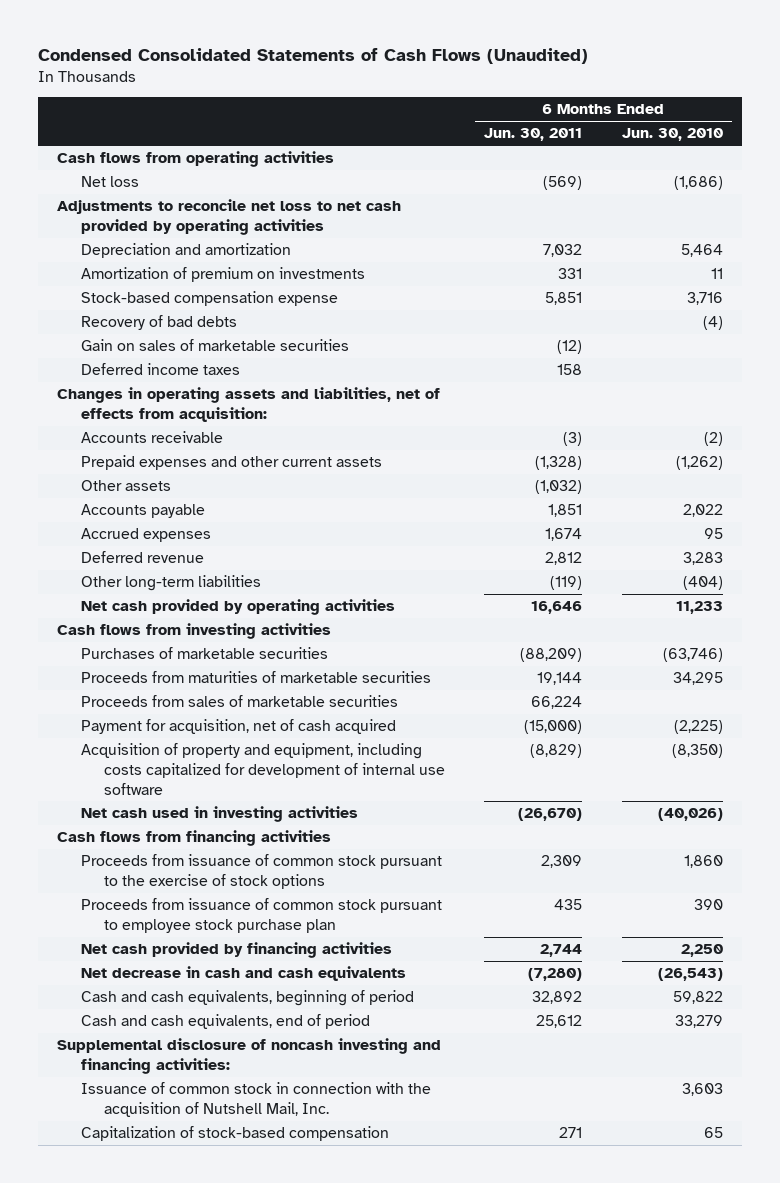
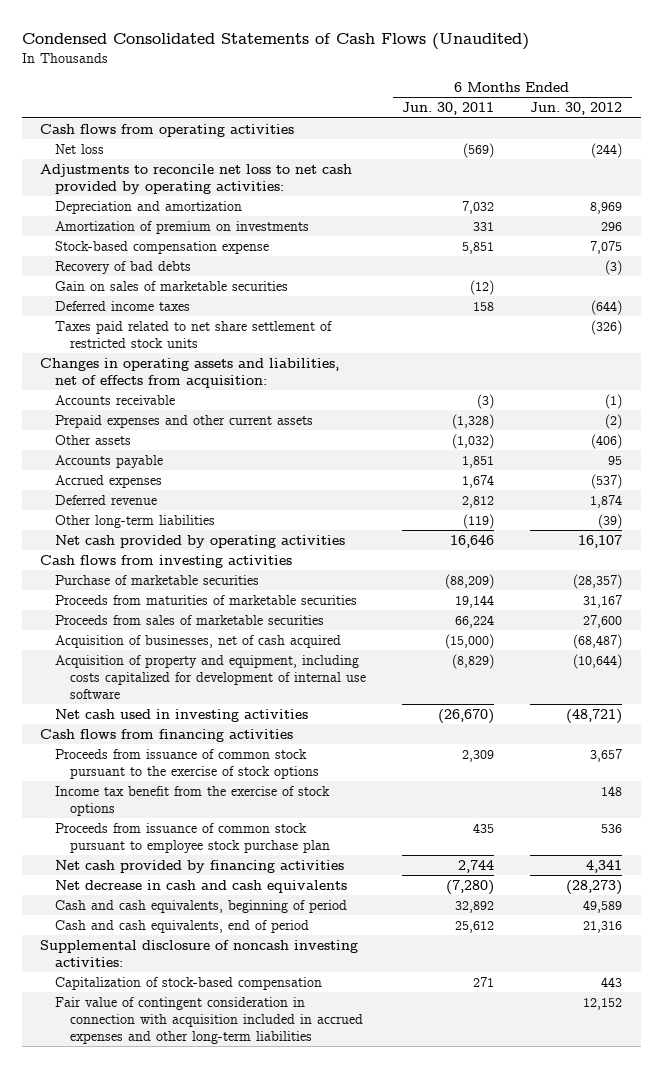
[621,128,723,142] Jun. 30, 2010 -> none
none -> [530,102,623,116] Jun. 30, 2012
[57,199,402,235] Adjustments to reconcile net loss to net cash provided by operating activities -> [40,163,353,194] Adjustments to reconcile net loss to net cash provided by operating activities:
none -> [55,320,333,348] Taxes paid related to net share settlement of restricted stock units
[80,647,328,660] Purchases of marketable securities -> [55,574,260,585] Purchase of marketable securities
[80,719,396,735] Payment for acquisition, net of cash acquired -> [55,634,342,648] Acquisition of businesses, net of cash acquired
none -> [55,785,331,816] Income tax benefit from the exercise of stock options
[80,1082,431,1117] Issuance of common stock in connection with the acquisition of Nutshell Mail, Inc. -> none
[57,1038,442,1074] Supplemental disclosure of noncash investing and financing activities: -> [40,939,359,967] Supplemental disclosure of noncash investing activities:
none -> [55,996,363,1044] Fair value of contingent consideration in connection with acquisition included in accrued expenses and other long-term liabilities

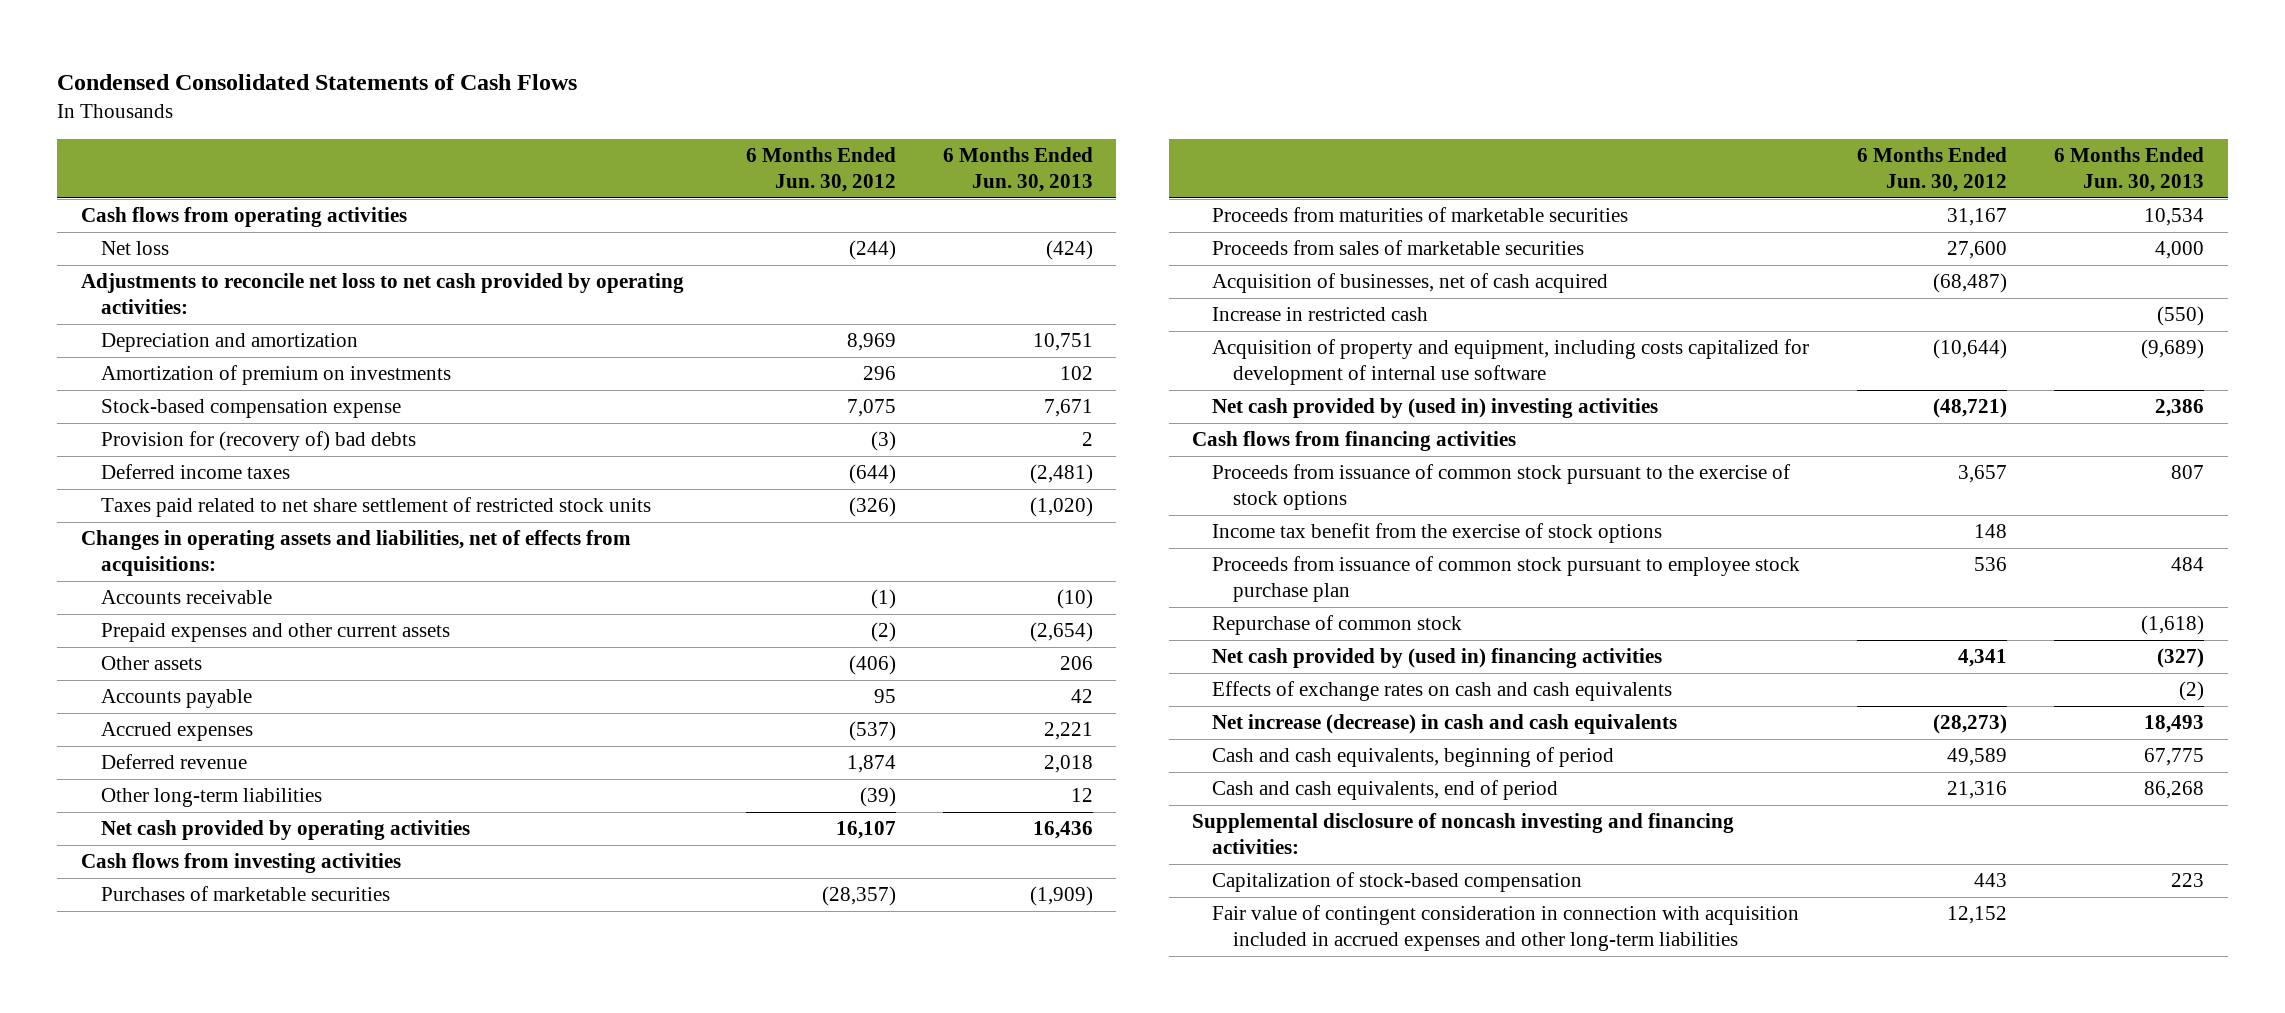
[22,33,530,51] Condensed Consolidated Statements of Cash Flows (Unaudited) -> [57,73,578,90] Condensed Consolidated Statements of Cash Flows
[402,102,495,116] Jun. 30, 2011 -> none
none -> [942,147,1093,192] 6 Months Ended Jun. 30, 2013
[55,280,289,291] Gain on sales of marketable securities -> none
[55,260,192,274] Recovery of bad debts -> [101,431,417,452] Provision for (recovery of) bad debts
[40,357,340,388] Changes in operating assets and liabilities, net of effects from acquisition: -> [81,530,632,577] Changes in operating assets and liabilities, net of effects from acquisitions:
[55,574,260,585] Purchase of marketable securities -> [101,886,391,902] Purchases of marketable securities
none -> [1212,307,1429,322] Increase in restricted cash
[55,708,309,722] Net cash used in investing activities -> [1212,398,1659,419] Net cash provided by (used in) investing activities
none -> [1212,615,1463,636] Repurchase of common stock
[55,859,345,873] Net cash provided by financing activities -> [1212,648,1663,669] Net cash provided by (used in) financing activities
none -> [1212,681,1673,702] Effects of exchange rates on cash and cash equivalents
[55,879,348,893] Net decrease in cash and cash equivalents -> [1212,714,1678,735] Net increase (decrease) in cash and cash equivalents
[40,939,359,967] Supplemental disclosure of noncash investing activities: -> [1192,813,1735,855] Supplemental disclosure of noncash investing and financing activities:

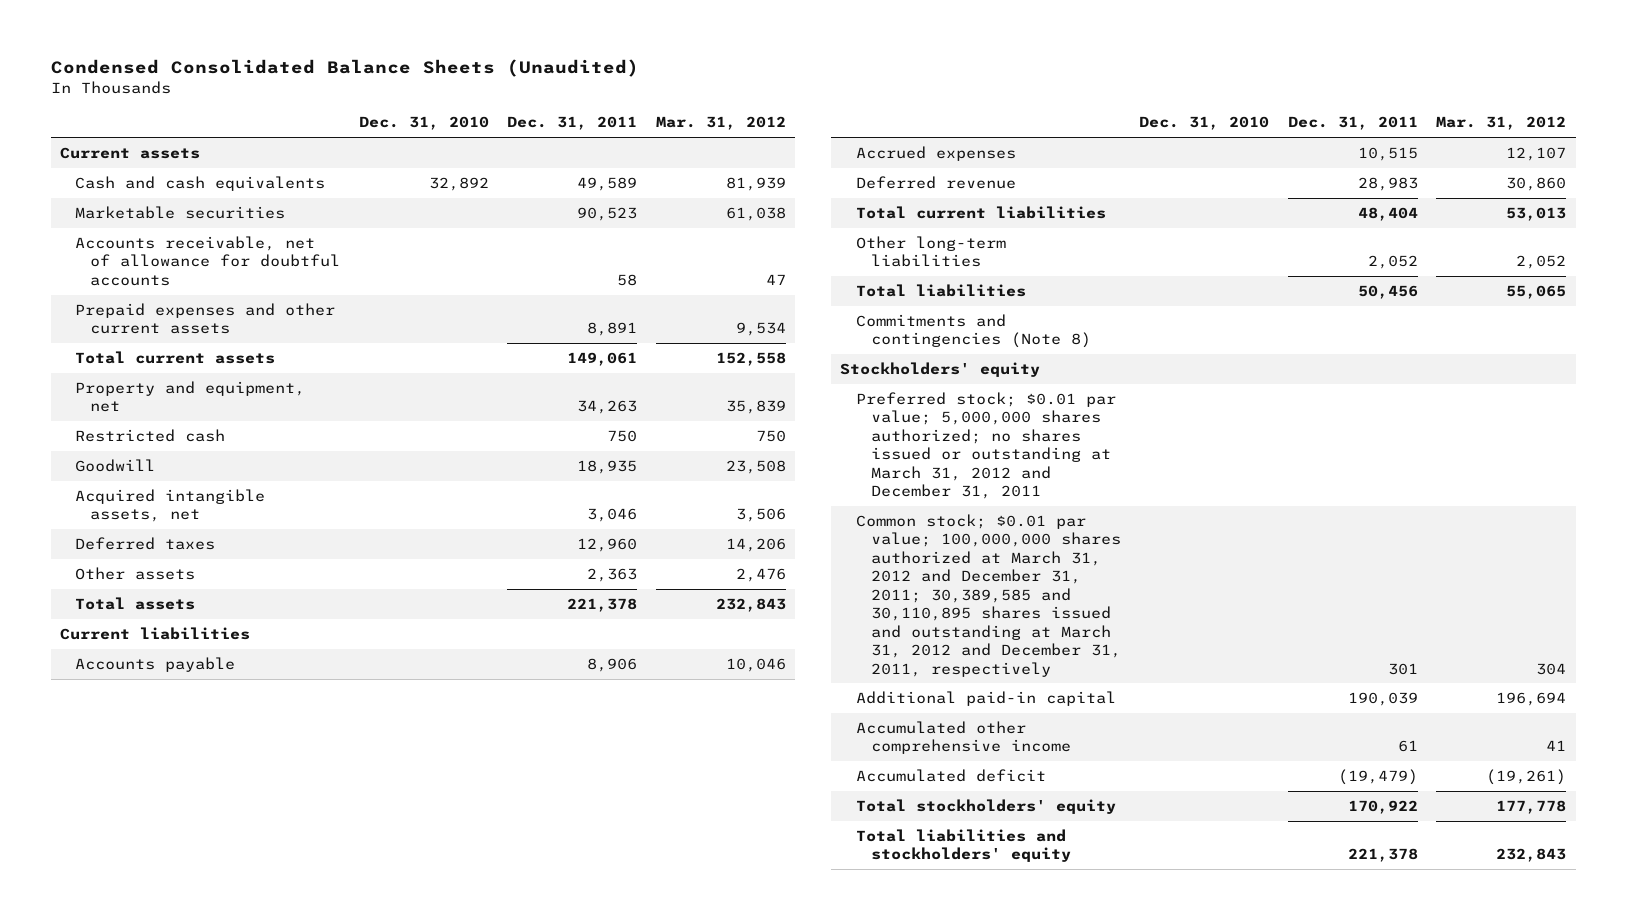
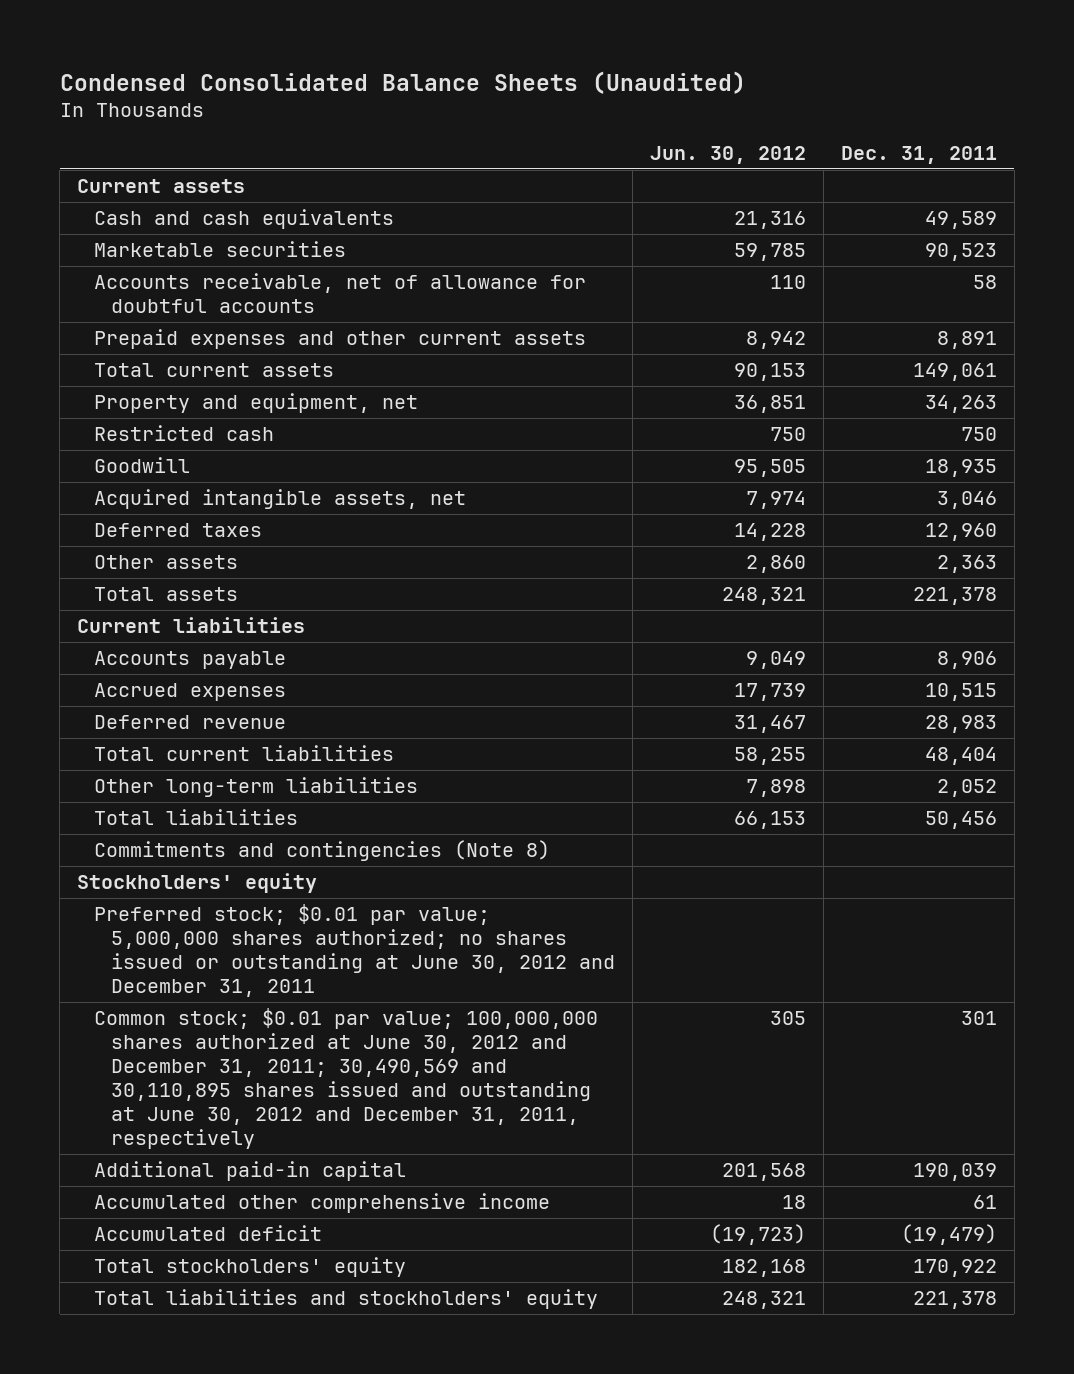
[358,116,489,131] Dec. 31, 2010 -> none
[655,116,786,131] Mar. 31, 2012 -> none
none -> [649,146,806,165] Jun. 30, 2012
[855,392,1116,500] Preferred stock; $0.01 par value; 5,000,000 shares authorized; no shares issued or outstanding at March 31, 2012 and December 31, 2011 -> [94,904,616,998] Preferred stock; $0.01 par value; 5,000,000 shares authorized; no shares issued or outstanding at June 30, 2012 and December 31, 2011
[855,514,1121,677] Common stock; $0.01 par value; 100,000,000 shares authorized at March 31, 2012 and December 31, 2011; 30,389,585 and 30,110,895 shares issued and outstanding at March 31, 2012 and December 31, 2011, respectively -> [94,1008,599,1150] Common stock; $0.01 par value; 100,000,000 shares authorized at June 30, 2012 and December 31, 2011; 30,490,569 and 30,110,895 shares issued and outstanding at June 30, 2012 and December 31, 2011, respectively

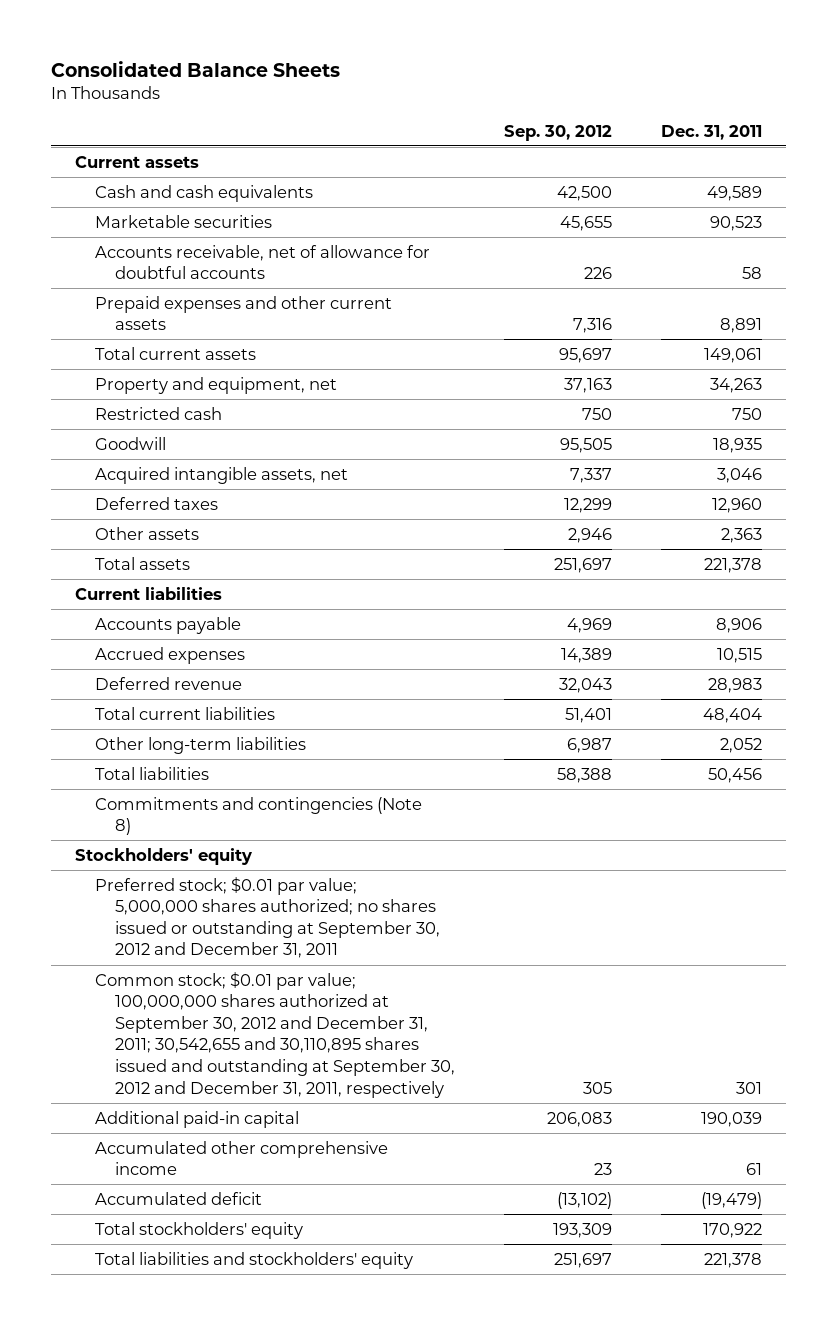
[59,70,746,94] Condensed Consolidated Balance Sheets (Unaudited) -> [50,60,340,77] Consolidated Balance Sheets
[649,146,806,165] Jun. 30, 2012 -> none
none -> [503,124,612,141] Sep. 30, 2012
[94,904,616,998] Preferred stock; $0.01 par value; 5,000,000 shares authorized; no shares issued or outstanding at June 30, 2012 and December 31, 2011 -> [95,876,441,959] Preferred stock; $0.01 par value; 5,000,000 shares authorized; no shares issued or outstanding at September 30, 2012 and December 31, 2011
[94,1008,599,1150] Common stock; $0.01 par value; 100,000,000 shares authorized at June 30, 2012 and December 31, 2011; 30,490,569 and 30,110,895 shares issued and outstanding at June 30, 2012 and December 31, 2011, respectively -> [95,971,456,1098] Common stock; $0.01 par value; 100,000,000 shares authorized at September 30, 2012 and December 31, 2011; 30,542,655 and 30,110,895 shares issued and outstanding at September 30, 2012 and December 31, 2011, respectively

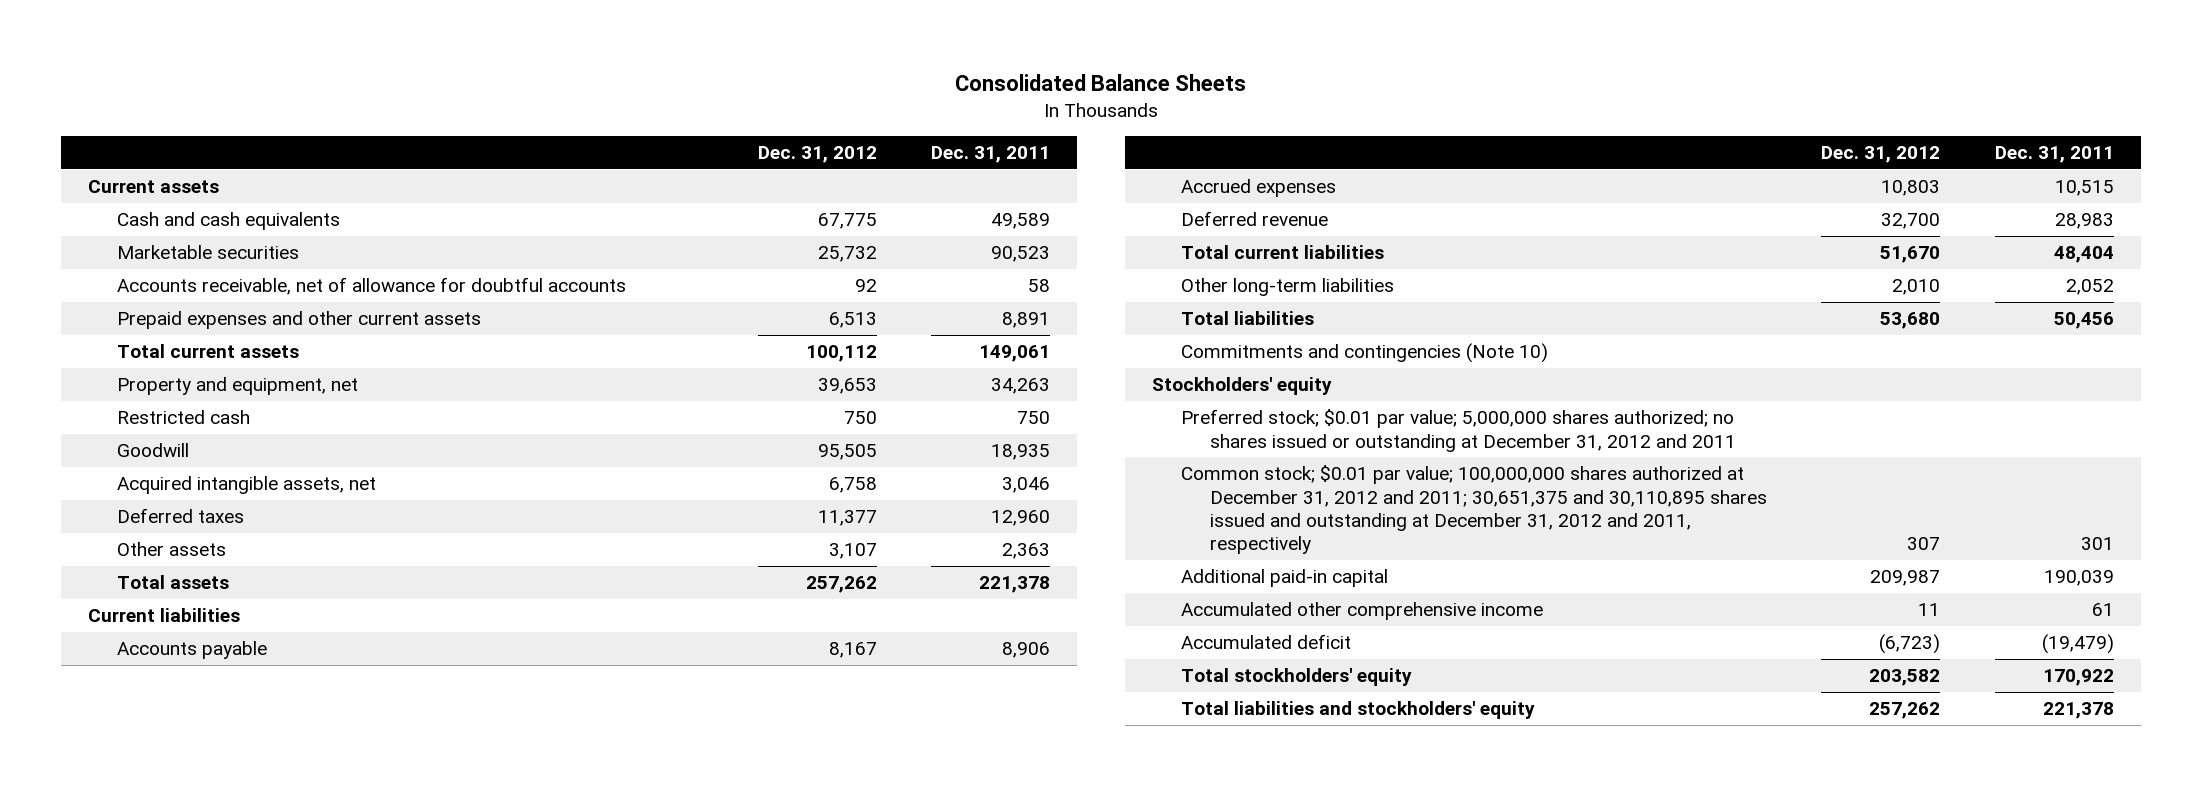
[503,124,612,141] Sep. 30, 2012 -> none
none -> [757,146,877,164] Dec. 31, 2012
[95,796,423,836] Commitments and contingencies (Note 8) -> [1180,343,1548,364] Commitments and contingencies (Note 10)
[95,876,441,959] Preferred stock; $0.01 par value; 5,000,000 shares authorized; no shares issued or outstanding at September 30, 2012 and December 31, 2011 -> [1180,409,1736,452] Preferred stock; $0.01 par value; 5,000,000 shares authorized; no shares issued or outstanding at December 31, 2012 and 2011
[95,971,456,1098] Common stock; $0.01 par value; 100,000,000 shares authorized at September 30, 2012 and December 31, 2011; 30,542,655 and 30,110,895 shares issued and outstanding at September 30, 2012 and December 31, 2011, respectively -> [1180,465,1767,555] Common stock; $0.01 par value; 100,000,000 shares authorized at December 31, 2012 and 2011; 30,651,375 and 30,110,895 shares issued and outstanding at December 31, 2012 and 2011, respectively

